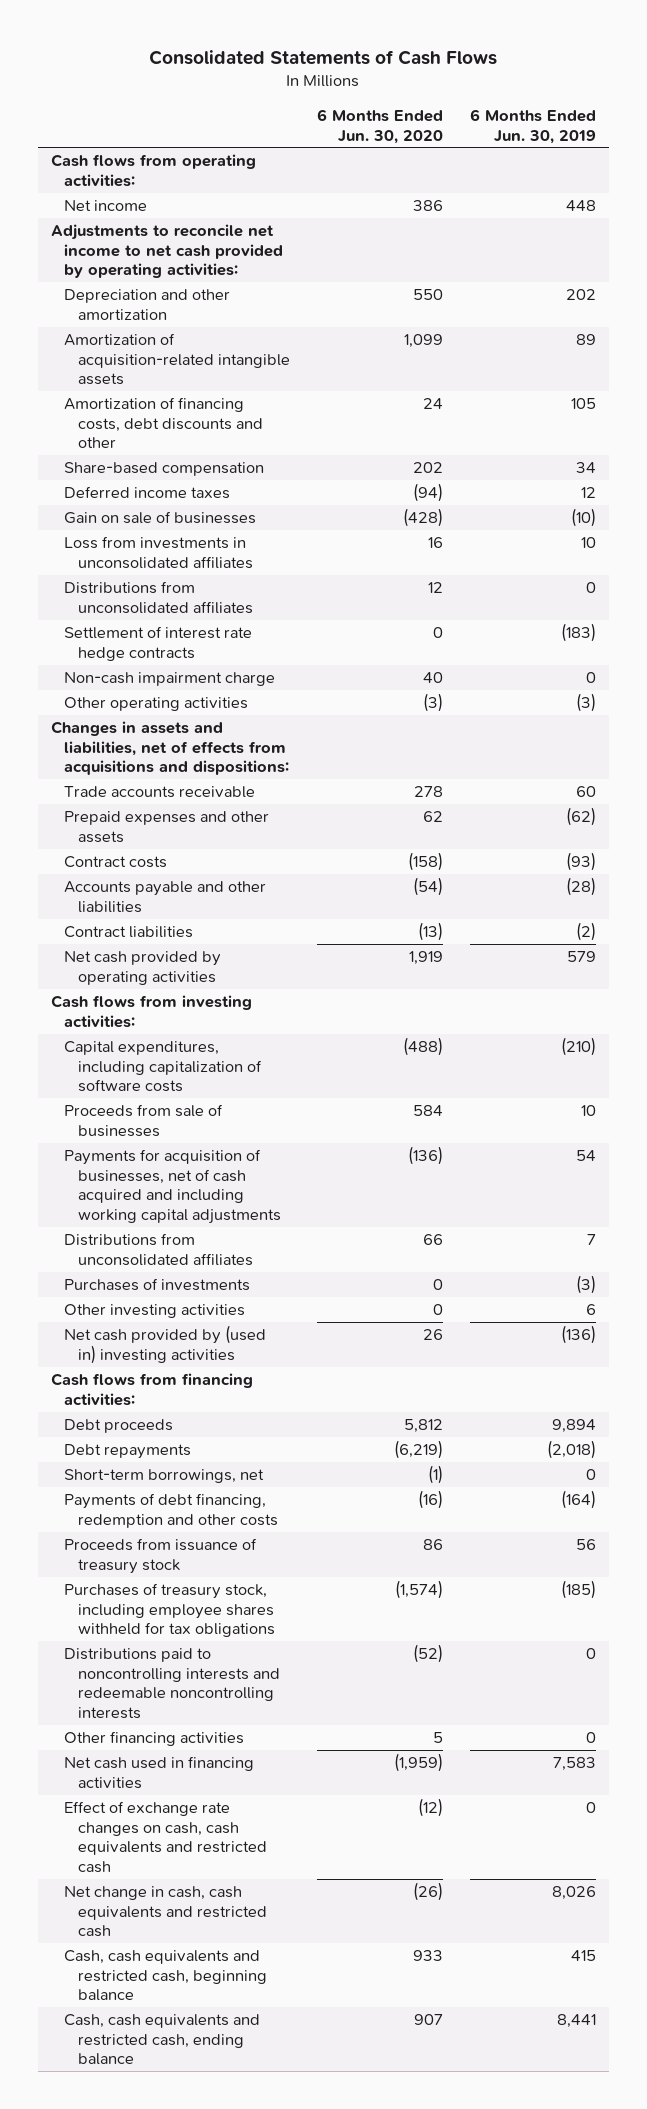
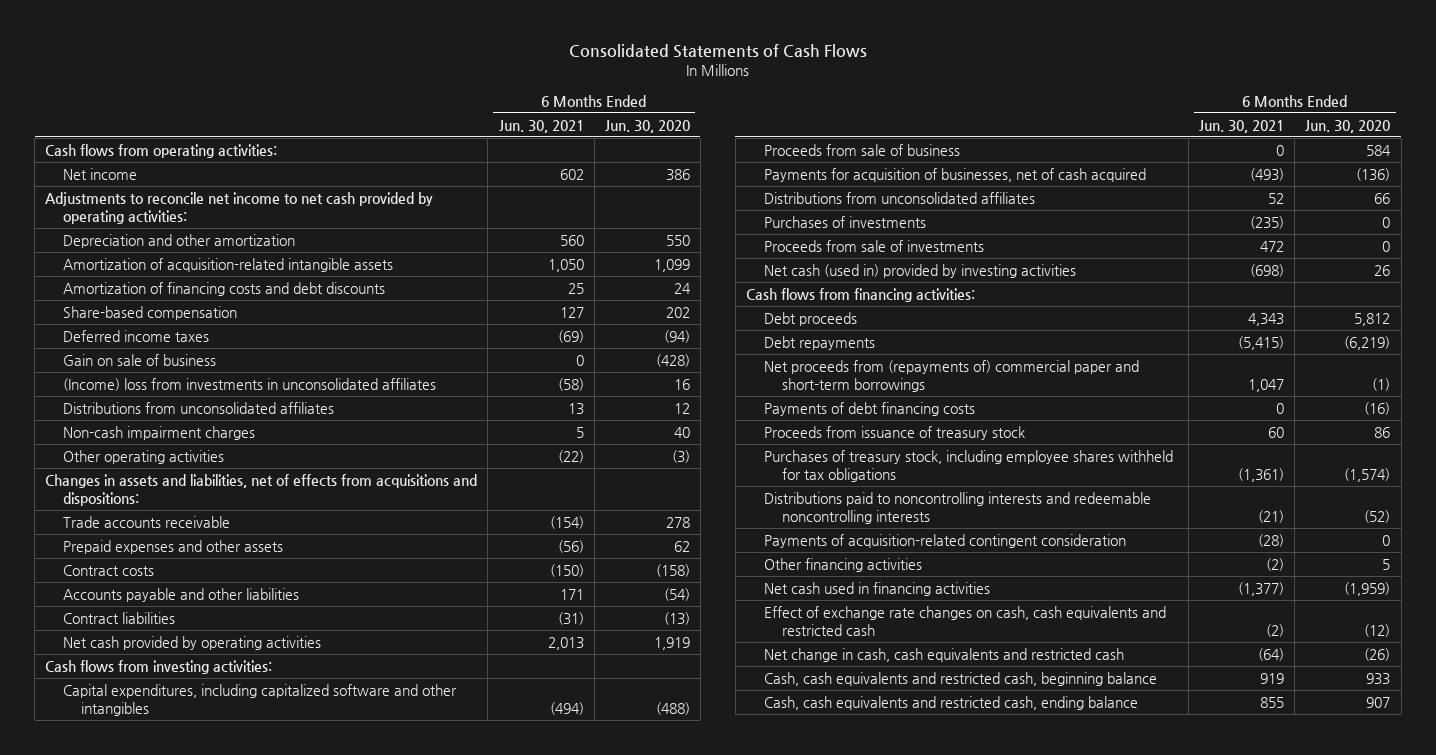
[469,108,596,144] 6 Months Ended Jun. 30, 2019 -> none
none -> [498,119,584,133] Jun. 30, 2021
[64,397,263,449] Amortization of financing costs, debt discounts and other -> [63,281,386,296] Amortization of financing costs and debt discounts
[64,511,257,525] Gain on sale of businesses -> [63,353,217,366] Gain on sale of business
[64,536,253,569] Loss from investments in unconsolidated affiliates -> [63,377,437,391] (Income) loss from investments in unconsolidated affiliates
[64,626,253,661] Settlement of interest rate hedge contracts -> none
[64,672,276,687] Non-cash impairment charge -> [63,425,256,440] Non-cash impairment charges
[64,1041,262,1093] Capital expenditures, including capitalization of software costs -> [63,683,458,716] Capital expenditures, including capitalized software and other intangibles
[64,1104,224,1137] Proceeds from sale of businesses -> [763,143,960,156] Proceeds from sale of business
[64,1149,281,1225] Payments for acquisition of businesses, net of cash acquired and including working capital adjustments -> [763,167,1146,182] Payments for acquisition of businesses, net of cash acquired
[64,1304,246,1319] Other investing activities -> none
none -> [763,239,984,252] Proceeds from sale of investments
[64,1325,267,1364] Net cash provided by (used in) investing activities -> [763,263,1076,278] Net cash (used in) provided by investing activities
[64,1469,265,1484] Short-term borrowings, net -> [763,359,1139,392] Net proceeds from (repayments of) commercial paper and short-term borrowings
[64,1493,278,1528] Payments of debt financing, redemption and other costs -> [763,401,975,416] Payments of debt financing costs
none -> [763,533,1126,548] Payments of acquisition-related contingent consideration

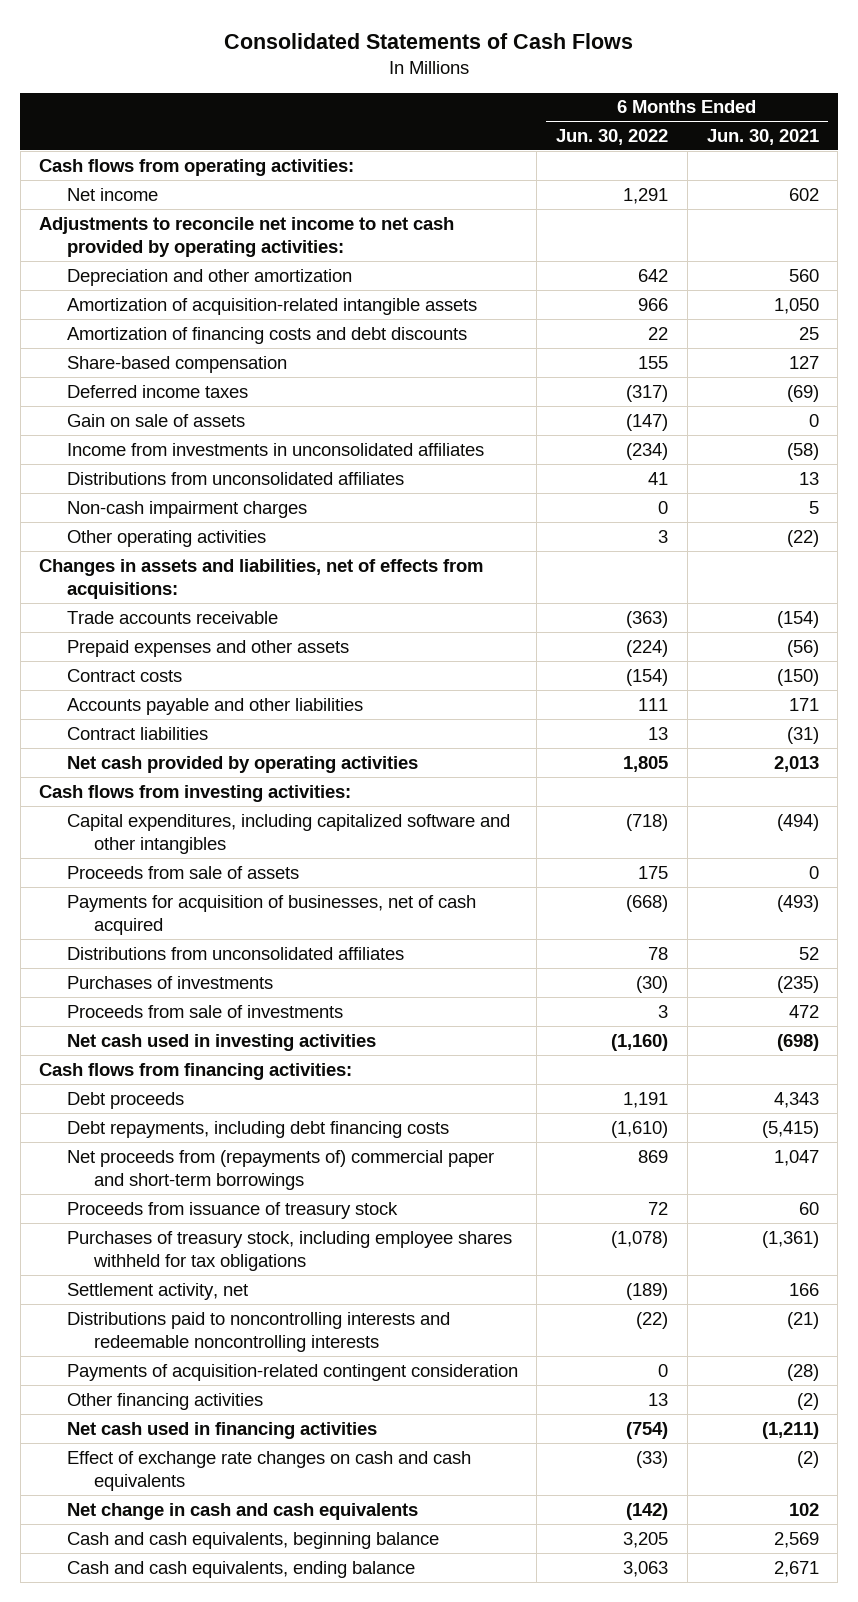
[604,119,690,133] Jun. 30, 2020 -> none
none -> [556,129,669,146] Jun. 30, 2022
[63,353,217,366] Gain on sale of business -> [66,413,245,427] Gain on sale of assets
[63,377,437,391] (Income) loss from investments in unconsolidated affiliates -> [66,442,484,456] Income from investments in unconsolidated affiliates
[45,473,478,506] Changes in assets and liabilities, net of effects from acquisitions and dispositions: -> [39,558,484,600] Changes in assets and liabilities, net of effects from acquisitions:
[763,143,960,156] Proceeds from sale of business -> [66,865,299,879] Proceeds from sale of assets
[763,263,1076,278] Net cash (used in) provided by investing activities -> [66,1033,376,1051] Net cash used in investing activities
[763,335,875,350] Debt repayments -> [66,1120,449,1138] Debt repayments, including debt financing costs
[763,401,975,416] Payments of debt financing costs -> none
none -> [66,1282,248,1300] Settlement activity, net
[1238,581,1285,596] (1,377) -> [761,1421,819,1439] (1,211)
[763,605,1166,636] Effect of exchange rate changes on cash, cash equivalents and restricted cash -> [66,1450,471,1492] Effect of exchange rate changes on cash and cash equivalents
[763,647,1124,662] Net change in cash, cash equivalents and restricted cash -> [66,1502,418,1520] Net change in cash and cash equivalents
[1258,647,1285,661] (64) -> [788,1502,819,1516] 102
[763,671,1157,686] Cash, cash equivalents and restricted cash, beginning balance -> [66,1531,439,1549] Cash and cash equivalents, beginning balance
[1260,672,1285,684] 919 -> [773,1531,819,1548] 2,569
[763,695,1138,710] Cash, cash equivalents and restricted cash, ending balance -> [66,1560,415,1578] Cash and cash equivalents, ending balance
[1260,696,1285,708] 855 -> [773,1560,819,1577] 2,671

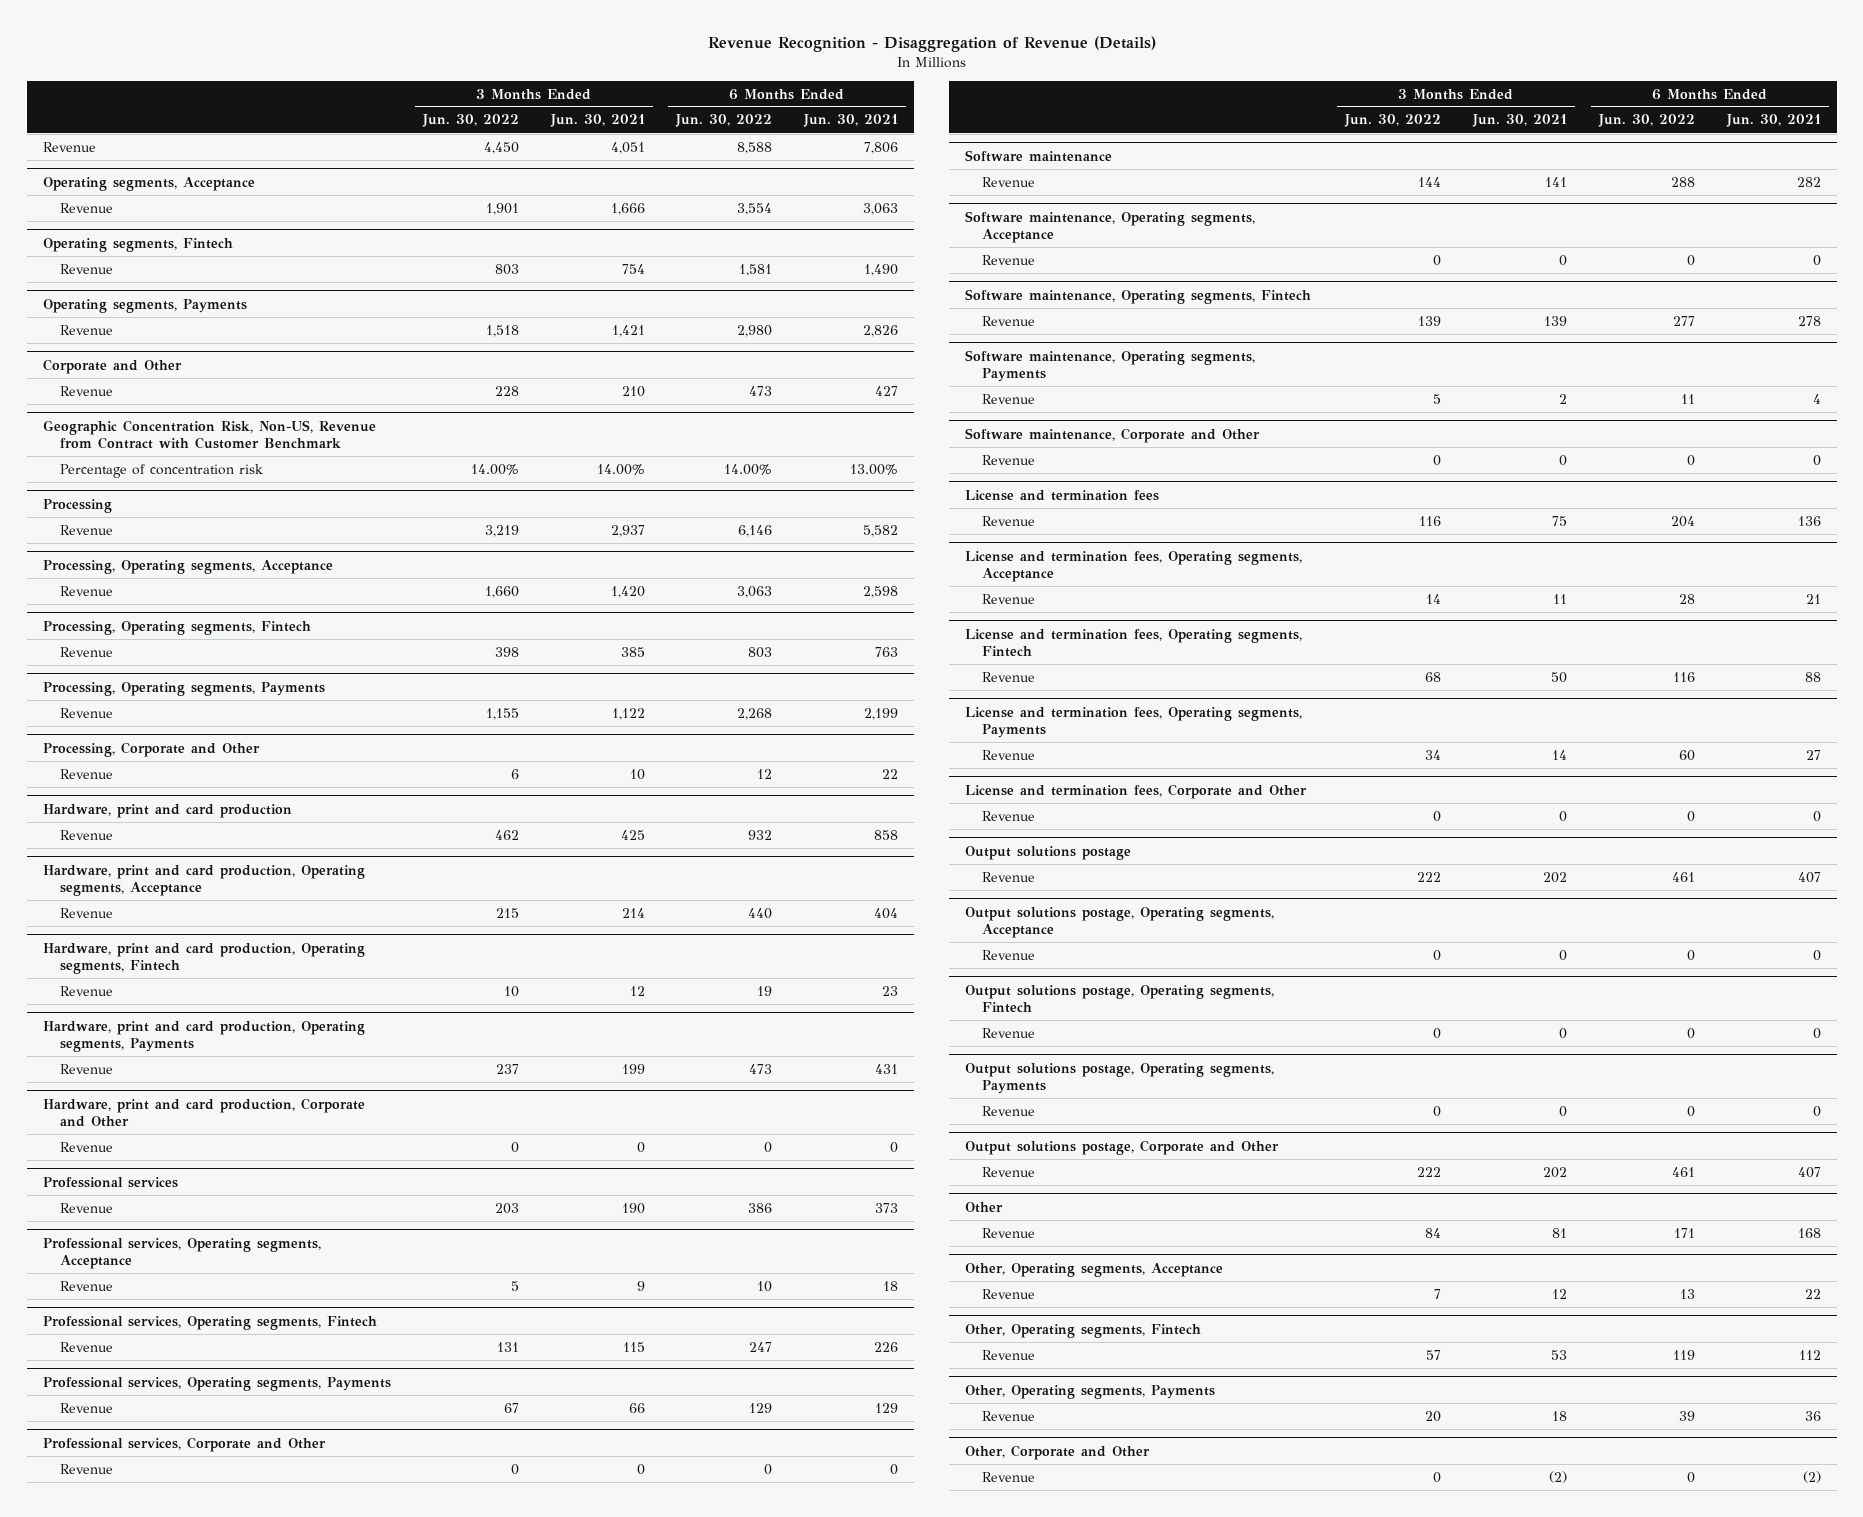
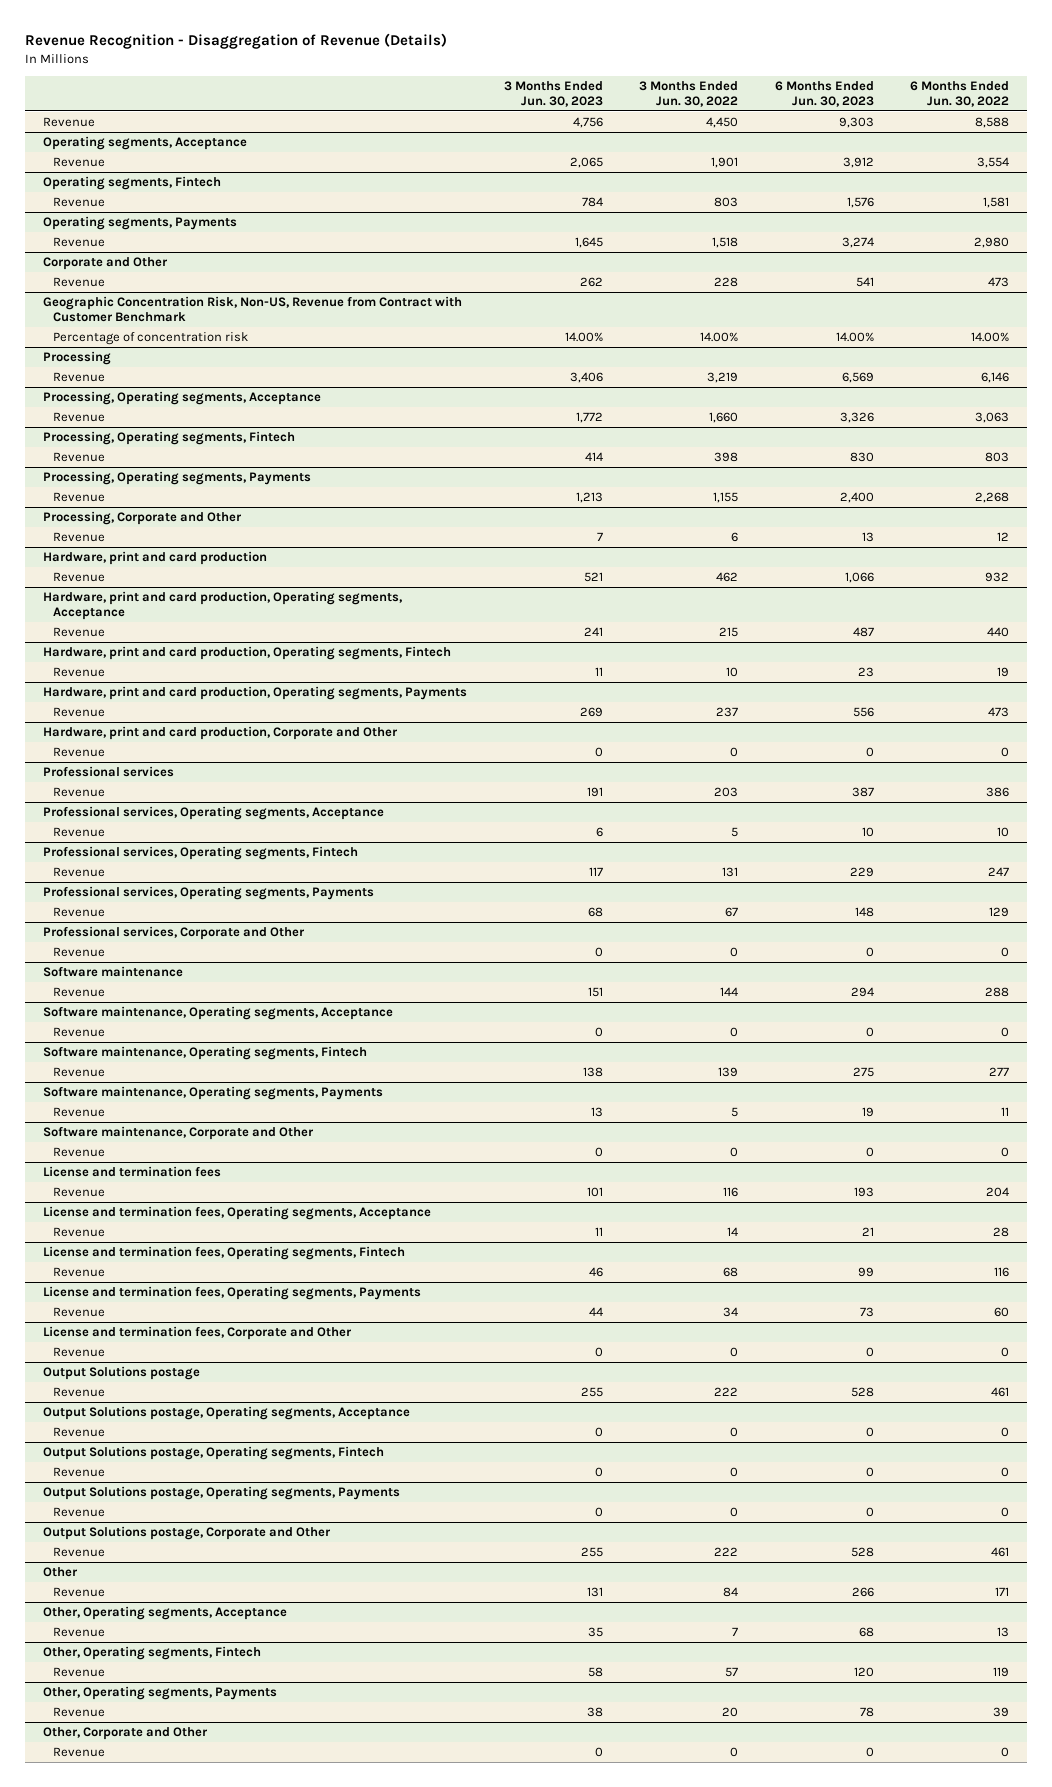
[549,114,645,128] Jun. 30, 2021 -> none
[803,114,899,128] Jun. 30, 2021 -> none
none -> [503,80,603,107] 3 Months Ended Jun. 30, 2023
none -> [774,80,874,107] 6 Months Ended Jun. 30, 2023
[965,845,1132,860] Output solutions postage -> [43,1365,201,1380] Output Solutions postage
[965,906,1275,939] Output solutions postage, Operating segments, Acceptance -> [43,1405,411,1420] Output Solutions postage, Operating segments, Acceptance
[965,984,1275,1014] Output solutions postage, Operating segments, Fintech -> [43,1445,385,1460] Output Solutions postage, Operating segments, Fintech
[965,1062,1275,1095] Output solutions postage, Operating segments, Payments -> [43,1485,401,1500] Output Solutions postage, Operating segments, Payments
[965,1139,1280,1155] Output solutions postage, Corporate and Other -> [43,1525,332,1540] Output Solutions postage, Corporate and Other

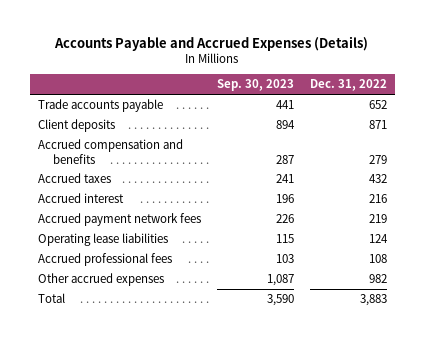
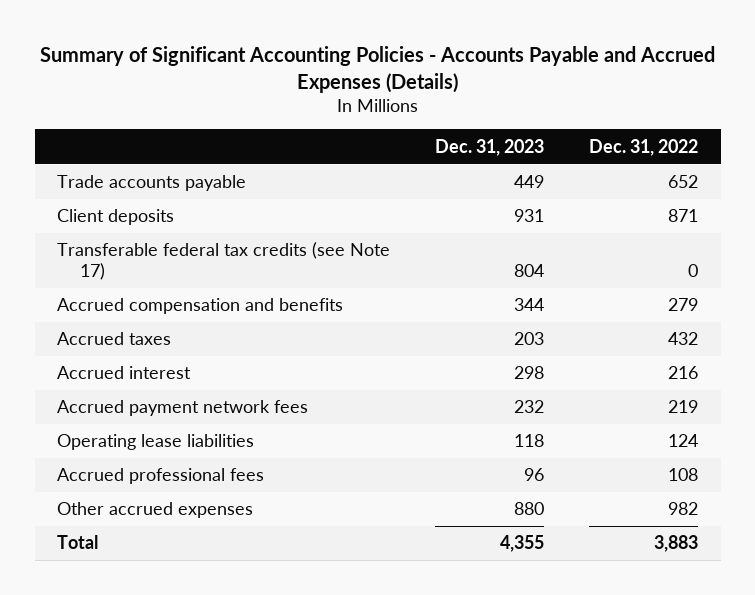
[54,35,369,51] Accounts Payable and Accrued Expenses (Details) -> [39,45,715,93] Summary of Significant Accounting Policies - Accounts Payable and Accrued Expenses (Details)
[216,79,294,92] Sep. 30, 2023 -> none
none -> [435,138,545,156] Dec. 31, 2023
none -> [57,242,391,281] Transferable federal tax credits (see Note 17)

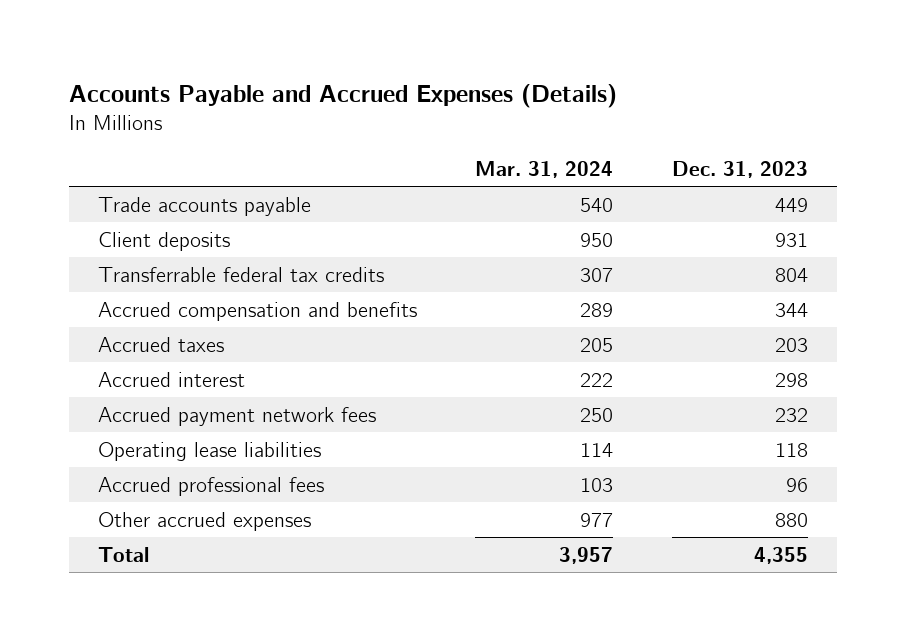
[39,45,715,93] Summary of Significant Accounting Policies - Accounts Payable and Accrued Expenses (Details) -> [68,83,617,108] Accounts Payable and Accrued Expenses (Details)
[589,138,699,156] Dec. 31, 2022 -> none
none -> [475,160,614,178] Mar. 31, 2024
[57,242,391,281] Transferable federal tax credits (see Note 17) -> none
none -> [98,266,385,282] Transferrable federal tax credits

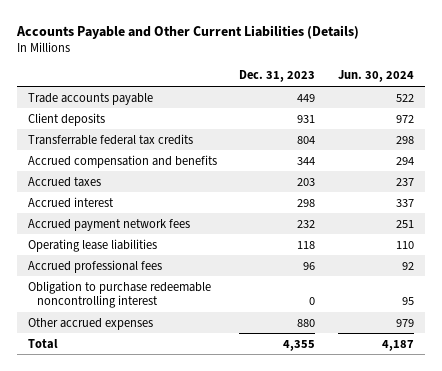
[68,83,617,108] Accounts Payable and Accrued Expenses (Details) -> [15,24,359,39] Accounts Payable and Other Current Liabilities (Details)
[475,160,614,178] Mar. 31, 2024 -> none
none -> [337,70,414,83] Jun. 30, 2024
none -> [27,280,211,309] Obligation to purchase redeemable noncontrolling interest

